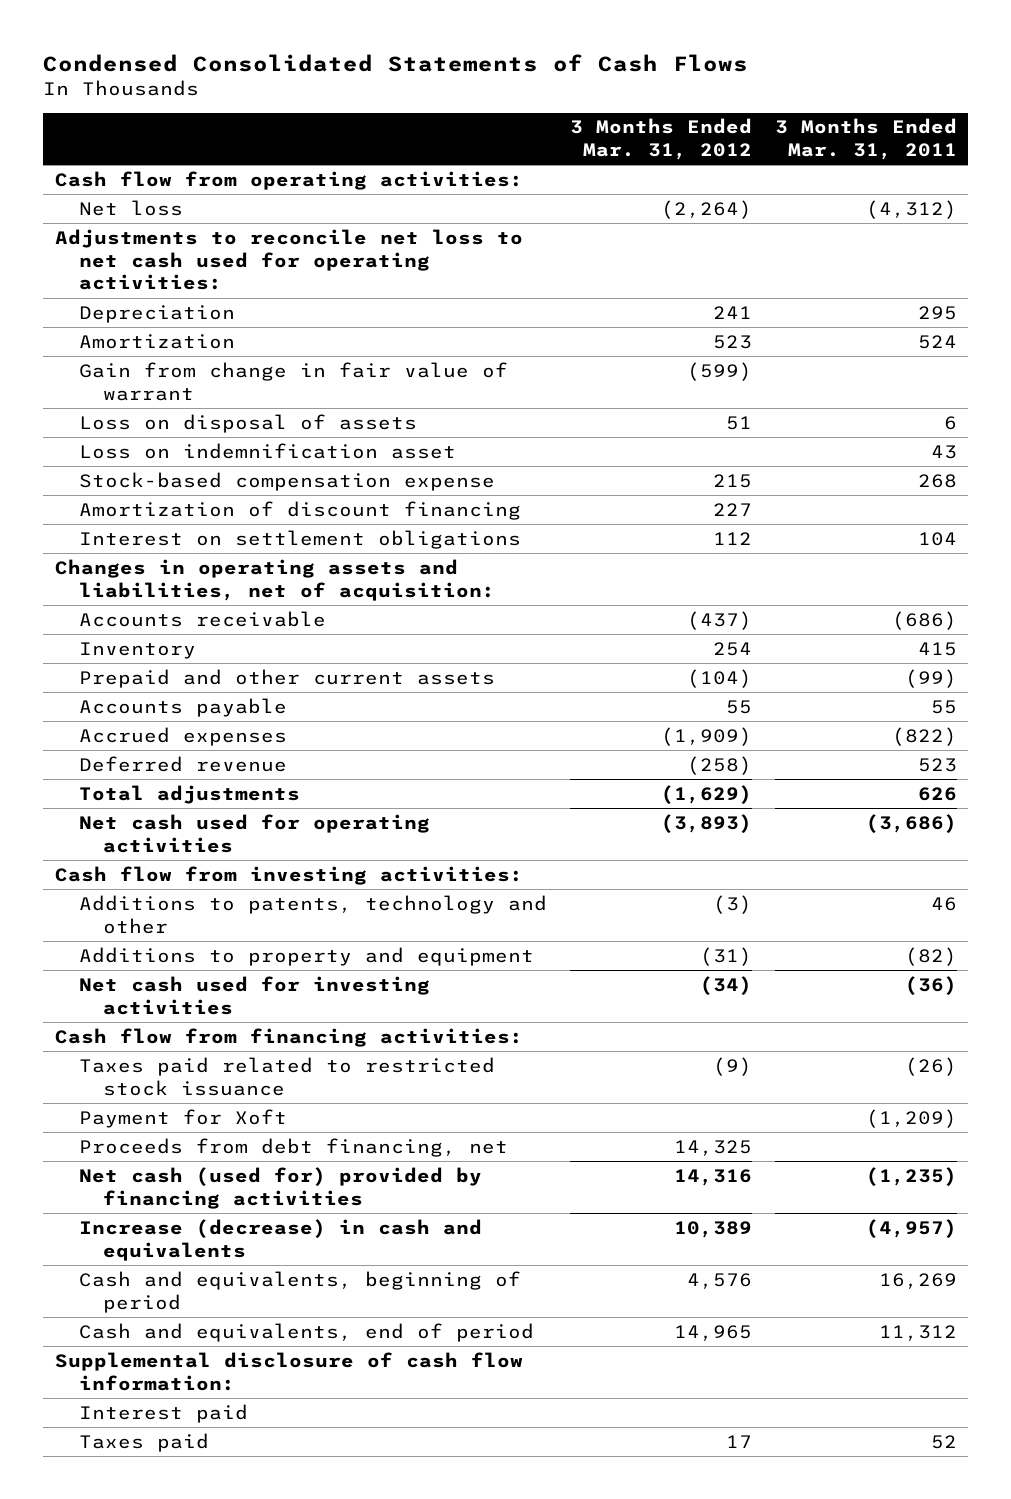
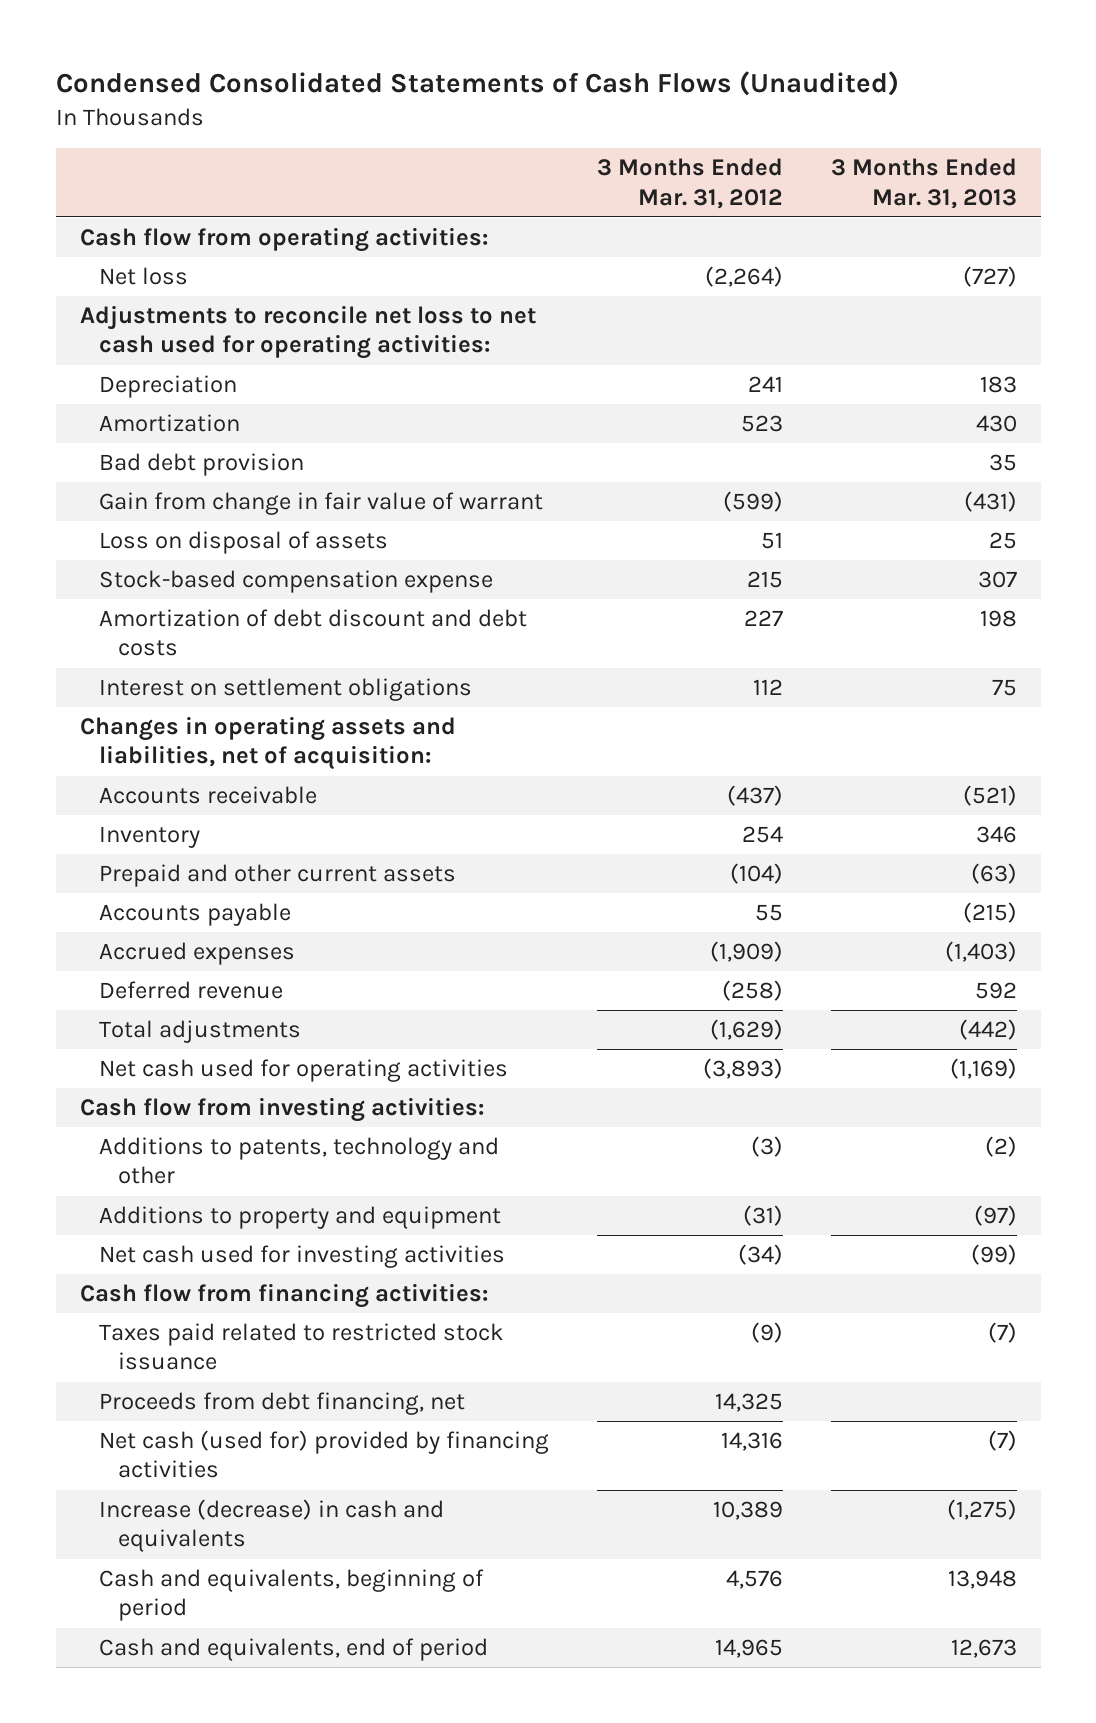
[43,53,749,72] Condensed Consolidated Statements of Cash Flows -> [55,71,899,97] Condensed Consolidated Statements of Cash Flows (Unaudited)
[774,118,957,161] 3 Months Ended Mar. 31, 2011 -> none
none -> [830,158,1017,209] 3 Months Ended Mar. 31, 2013
none -> [98,453,304,477] Bad debt provision
[79,442,457,459] Loss on indemnification asset -> none
[79,500,522,520] Amortization of discount financing -> [98,609,527,657] Amortization of debt discount and debt costs
[79,1108,288,1128] Payment for Xoft -> none
[54,1351,523,1391] Supplemental disclosure of cash flow information: -> none
[79,1403,249,1423] Interest paid -> none
[79,1432,210,1452] Taxes paid -> none

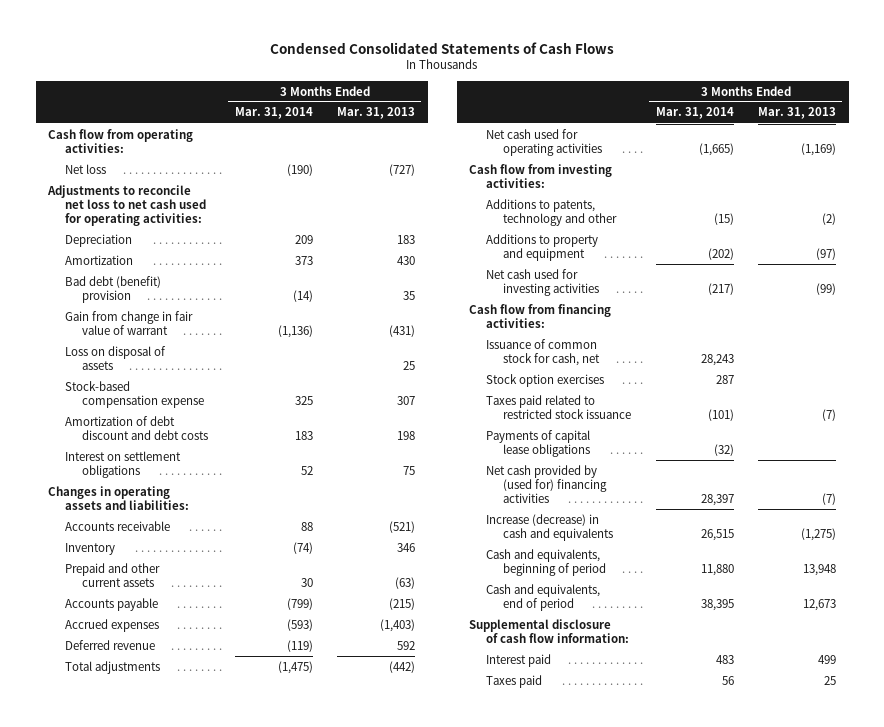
[55,71,899,97] Condensed Consolidated Statements of Cash Flows (Unaudited) -> [270,41,615,54] Condensed Consolidated Statements of Cash Flows
[596,158,783,209] 3 Months Ended Mar. 31, 2012 -> none
none -> [234,107,313,120] Mar. 31, 2014
[98,453,304,477] Bad debt provision -> [64,275,161,303] Bad debt (benefit) provision
[79,716,456,771] Changes in operating assets and liabilities, net of acquisition: -> [48,485,189,510] Changes in operating assets and liabilities:
none -> [485,338,600,366] Issuance of common stock for cash, net
none -> [485,373,604,387] Stock option exercises
[98,1392,465,1416] Proceeds from debt financing, net -> none
none -> [485,429,590,457] Payments of capital lease obligations
[98,1430,549,1479] Net cash (used for) provided by financing activities -> [485,464,607,503] Net cash provided by (used for) financing activities
none -> [468,618,629,643] Supplemental disclosure of cash flow information:
none -> [485,653,551,667] Interest paid
none -> [485,674,542,688] Taxes paid

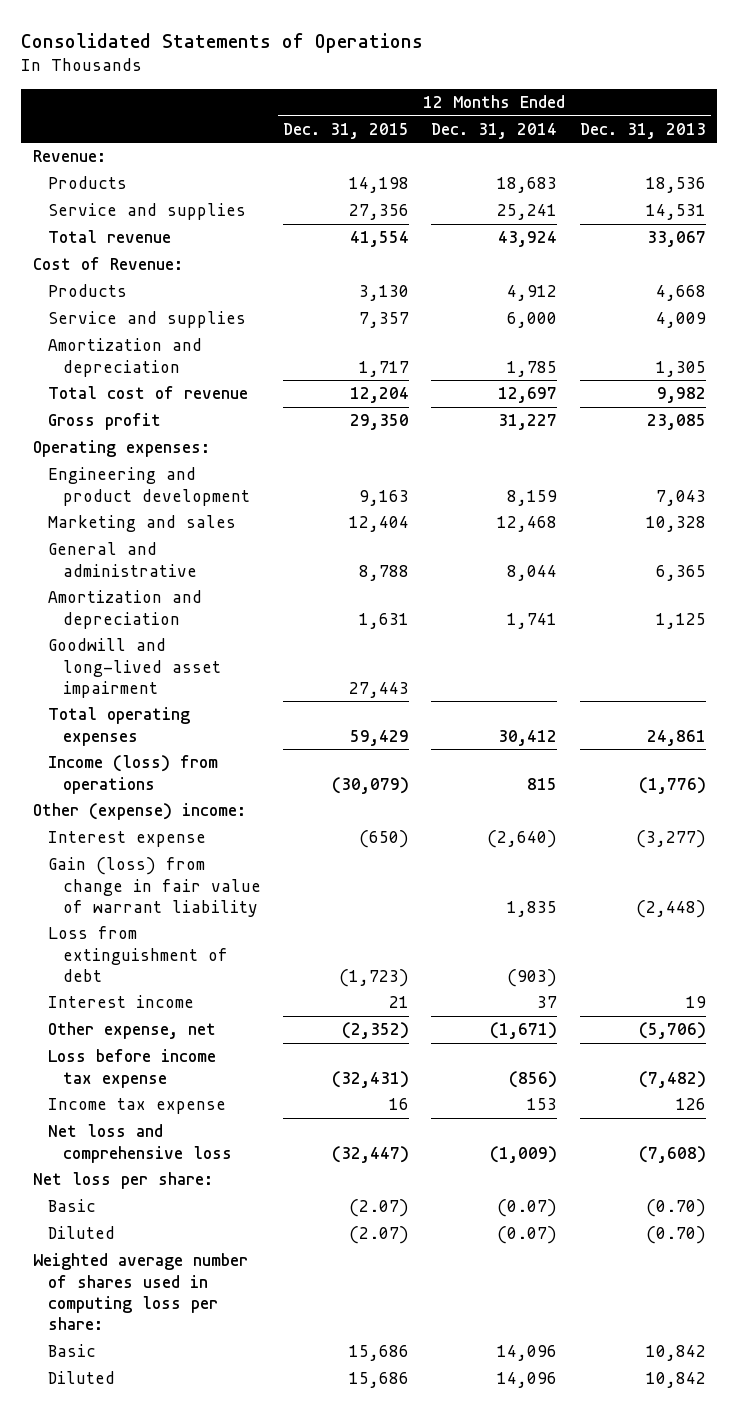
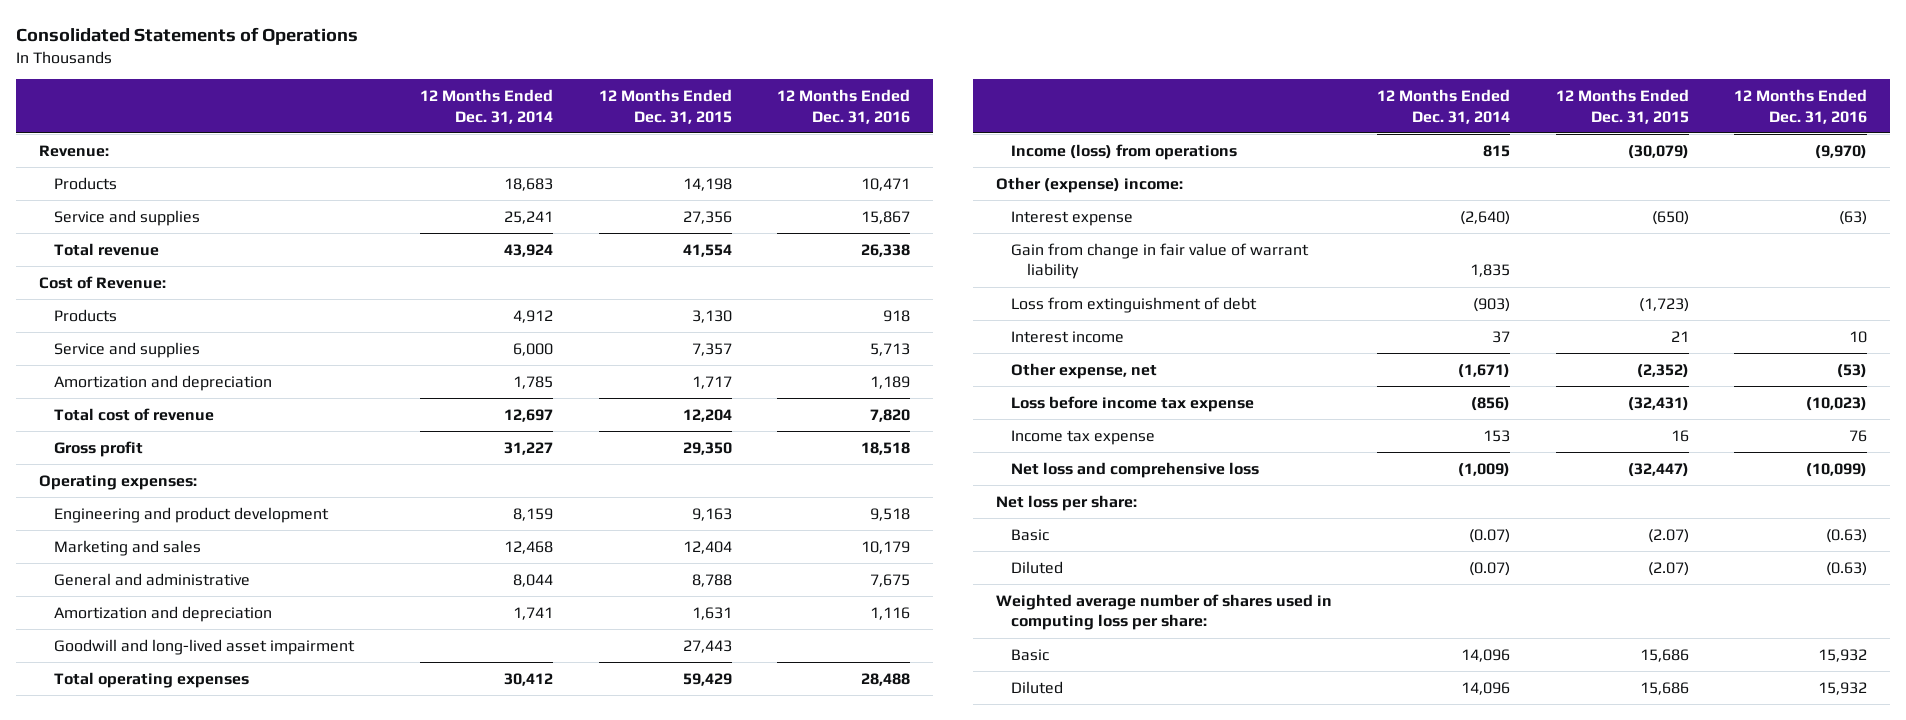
[579,122,706,139] Dec. 31, 2013 -> none
none -> [776,89,910,124] 12 Months Ended Dec. 31, 2016
[47,857,261,917] Gain (loss) from change in fair value of warrant liability -> [1011,242,1310,280] Gain from change in fair value of warrant liability

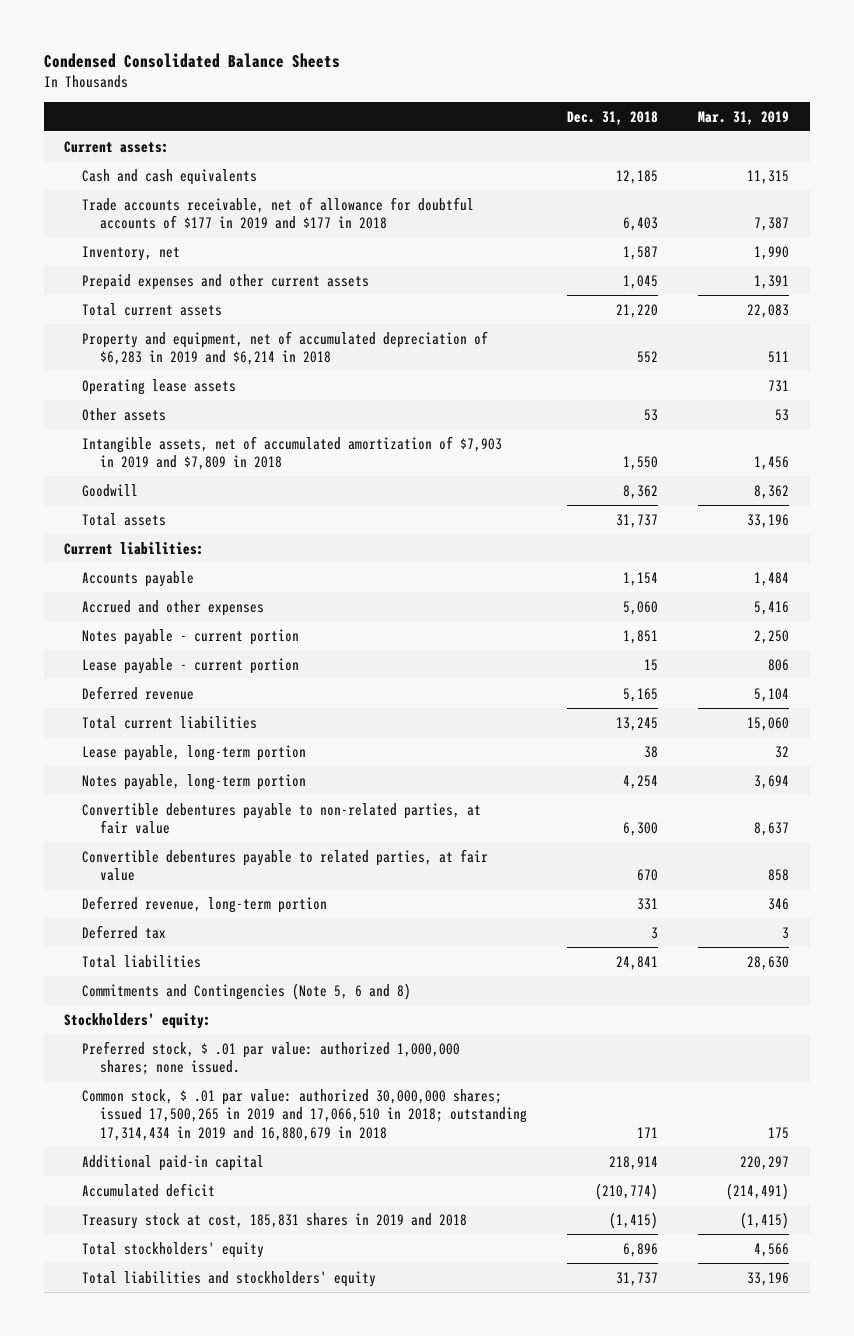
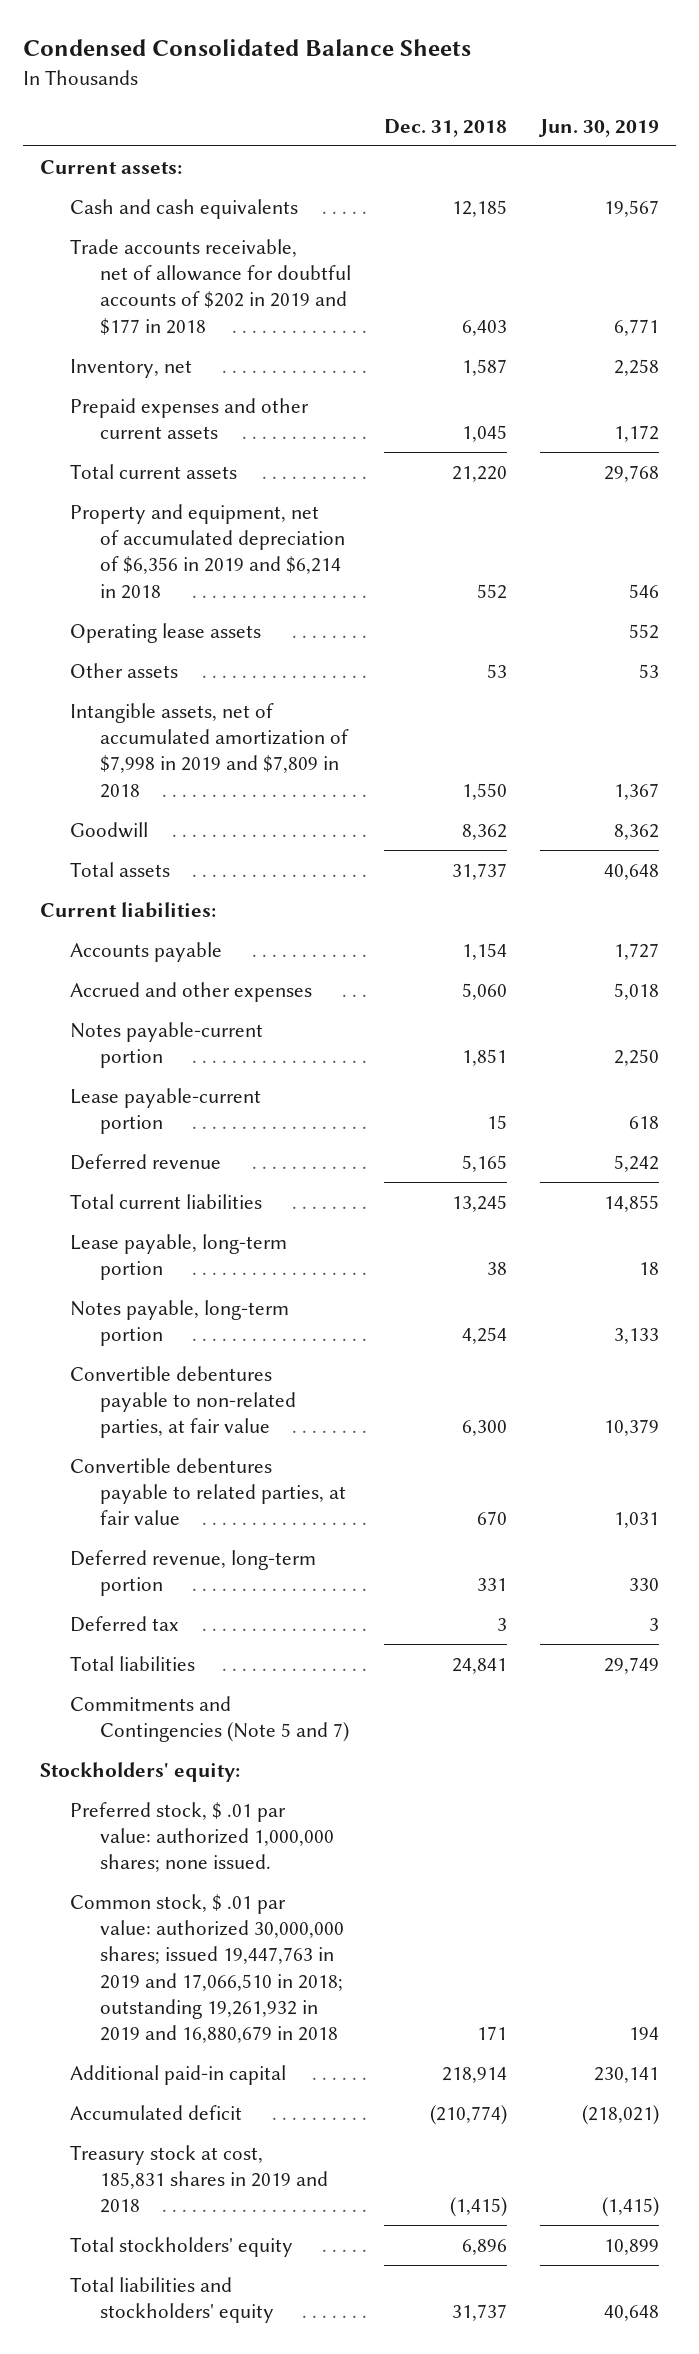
[698,110,790,125] Mar. 31, 2019 -> none
none -> [538,118,660,137] Jun. 30, 2019
[81,196,474,230] Trade accounts receivable, net of allowance for doubtful accounts of $177 in 2019 and $177 in 2018 -> [69,238,351,335] Trade accounts receivable, net of allowance for doubtful accounts of $202 in 2019 and $177 in 2018
[81,330,488,366] Property and equipment, net of accumulated depreciation of $6,283 in 2019 and $6,214 in 2018 -> [69,503,345,599] Property and equipment, net of accumulated depreciation of $6,356 in 2019 and $6,214 in 2018
[81,435,502,471] Intangible assets, net of accumulated amortization of $7,903 in 2019 and $7,809 in 2018 -> [69,702,349,798] Intangible assets, net of accumulated amortization of $7,998 in 2019 and $7,809 in 2018
[81,628,299,645] Notes payable - current portion -> [69,1021,263,1069] Notes payable-current portion
[81,657,299,674] Lease payable - current portion -> [69,1087,261,1135] Lease payable-current portion
[81,982,411,1000] Commitments and Contingencies (Note 5, 6 and 8) -> [69,1695,349,1743] Commitments and Contingencies (Note 5 and 7)
[81,1088,527,1142] Common stock, $ .01 par value: authorized 30,000,000 shares; issued 17,500,265 in 2019 and 17,066,510 in 2018; outstanding 17,314,434 in 2019 and 16,880,679 in 2018 -> [69,1893,344,2044] Common stock, $ .01 par value: authorized 30,000,000 shares; issued 19,447,763 in 2019 and 17,066,510 in 2018; outstanding 19,261,932 in 2019 and 16,880,679 in 2018

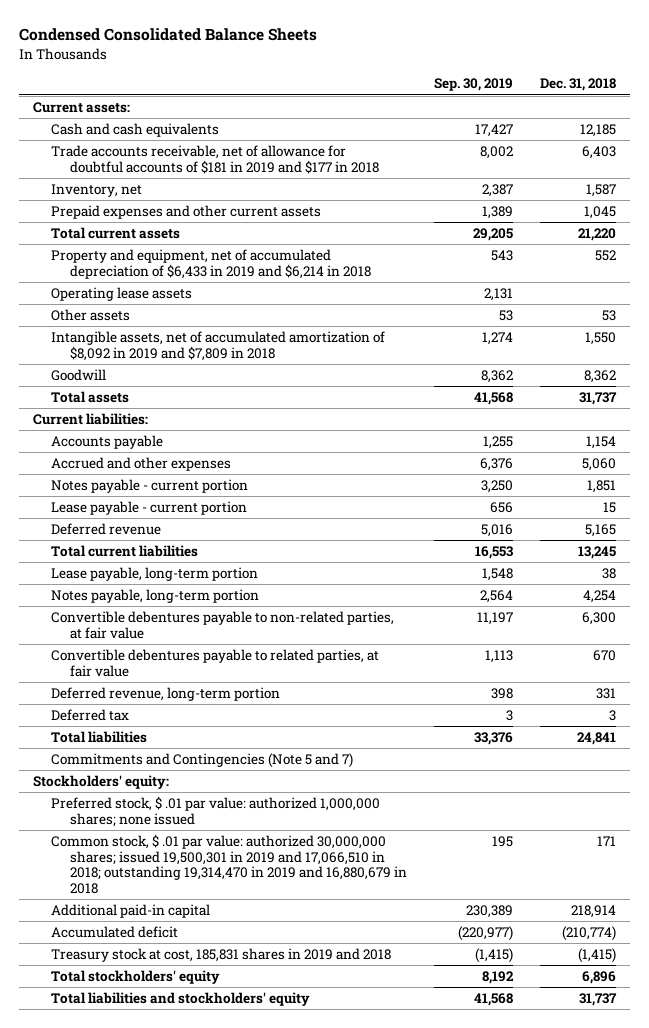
[538,118,660,137] Jun. 30, 2019 -> none
none -> [433,78,513,92] Sep. 30, 2019
[69,238,351,335] Trade accounts receivable, net of allowance for doubtful accounts of $202 in 2019 and $177 in 2018 -> [51,145,379,174] Trade accounts receivable, net of allowance for doubtful accounts of $181 in 2019 and $177 in 2018
[69,503,345,599] Property and equipment, net of accumulated depreciation of $6,356 in 2019 and $6,214 in 2018 -> [51,249,371,279] Property and equipment, net of accumulated depreciation of $6,433 in 2019 and $6,214 in 2018
[69,702,349,798] Intangible assets, net of accumulated amortization of $7,998 in 2019 and $7,809 in 2018 -> [51,331,386,361] Intangible assets, net of accumulated amortization of $8,092 in 2019 and $7,809 in 2018
[69,1021,263,1069] Notes payable-current portion -> [51,479,249,494] Notes payable - current portion
[69,1087,261,1135] Lease payable-current portion -> [51,501,248,516] Lease payable - current portion
[69,1801,334,1873] Preferred stock, $ .01 par value: authorized 1,000,000 shares; none issued. -> [51,796,381,827] Preferred stock, $ .01 par value: authorized 1,000,000 shares; none issued
[69,1893,344,2044] Common stock, $ .01 par value: authorized 30,000,000 shares; issued 19,447,763 in 2019 and 17,066,510 in 2018; outstanding 19,261,932 in 2019 and 16,880,679 in 2018 -> [51,834,407,894] Common stock, $ .01 par value: authorized 30,000,000 shares; issued 19,500,301 in 2019 and 17,066,510 in 2018; outstanding 19,314,470 in 2019 and 16,880,679 in 2018

